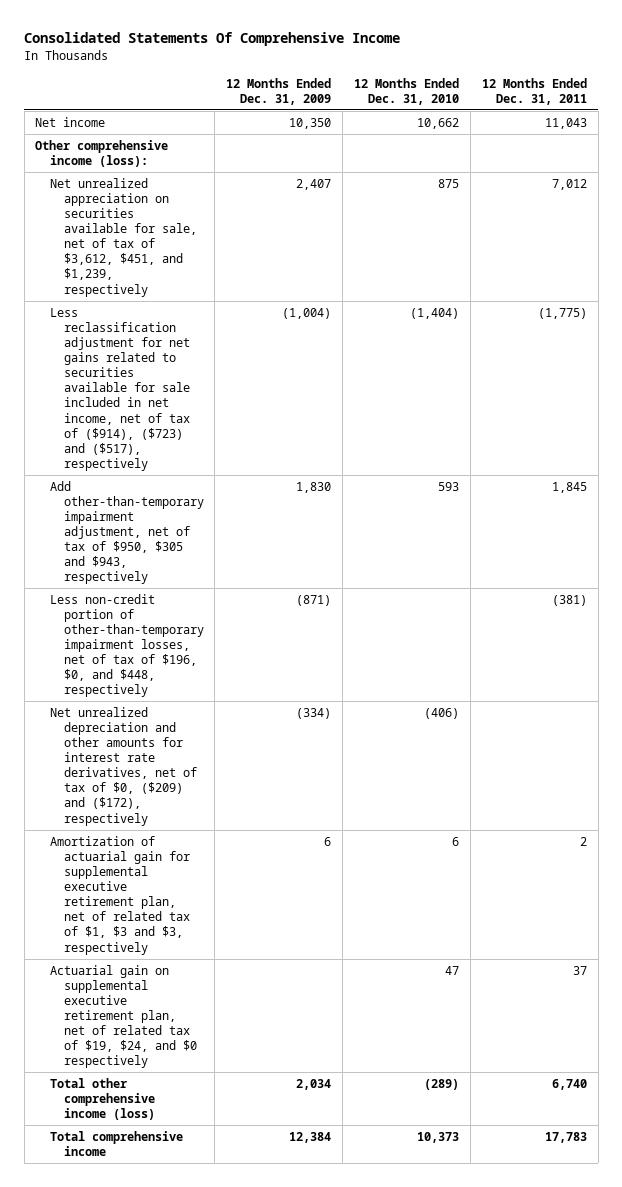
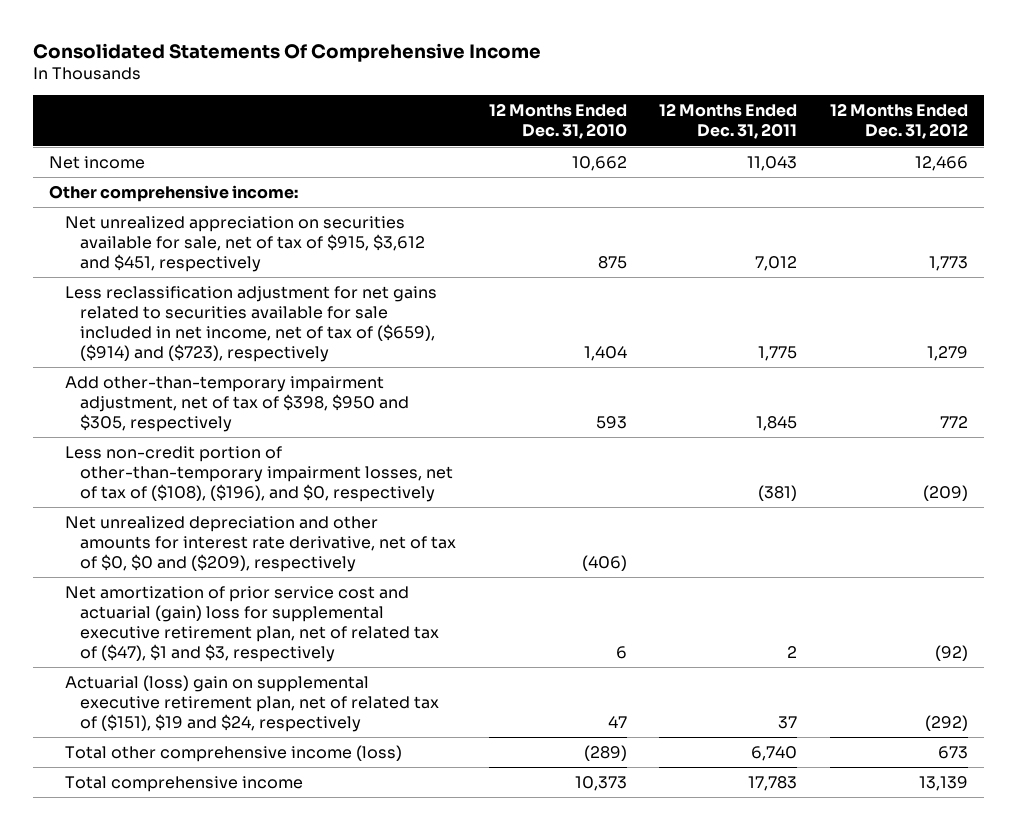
[226,77,332,105] 12 Months Ended Dec. 31, 2009 -> none
none -> [829,103,968,140] 12 Months Ended Dec. 31, 2012
[35,139,169,167] Other comprehensive income (loss): -> [49,185,299,203] Other comprehensive income:
[49,177,197,297] Net unrealized appreciation on securities available for sale, net of tax of $3,612, $451, and $1,239, respectively -> [64,216,426,272] Net unrealized appreciation on securities available for sale, net of tax of $915, $3,612 and $451, respectively
[49,307,190,471] Less reclassification adjustment for net gains related to securities available for sale included in net income, net of tax of ($914), ($723) and ($517), respectively -> [64,286,437,362] Less reclassification adjustment for net gains related to securities available for sale included in net income, net of tax of ($659), ($914) and ($723), respectively
[410,307,460,319] (1,404) -> [583,345,627,361] 1,404
[537,307,587,319] (1,775) -> [758,345,798,361] 1,775
[49,480,204,585] Add other-than-temporary impairment adjustment, net of tax of $950, $305 and $943, respectively -> [64,376,410,432] Add other-than-temporary impairment adjustment, net of tax of $398, $950 and $305, respectively
[49,593,204,698] Less non-credit portion of other-than-temporary impairment losses, net of tax of $196, $0, and $448, respectively -> [64,446,454,502] Less non-credit portion of other-than-temporary impairment losses, net of tax of ($108), ($196), and $0, respectively
[49,706,197,826] Net unrealized depreciation and other amounts for interest rate derivatives, net of tax of $0, ($209) and ($172), respectively -> [64,516,457,572] Net unrealized depreciation and other amounts for interest rate derivative, net of tax of $0, $0 and ($209), respectively
[49,835,190,955] Amortization of actuarial gain for supplemental executive retirement plan, net of related tax of $1, $3 and $3, respectively -> [64,586,440,662] Net amortization of prior service cost and actuarial (gain) loss for supplemental executive retirement plan, net of related tax of ($47), $1 and $3, respectively
[49,964,197,1069] Actuarial gain on supplemental executive retirement plan, net of related tax of $19, $24, and $0 respectively -> [64,675,440,732] Actuarial (loss) gain on supplemental executive retirement plan, net of related tax of ($151), $19 and $24, respectively

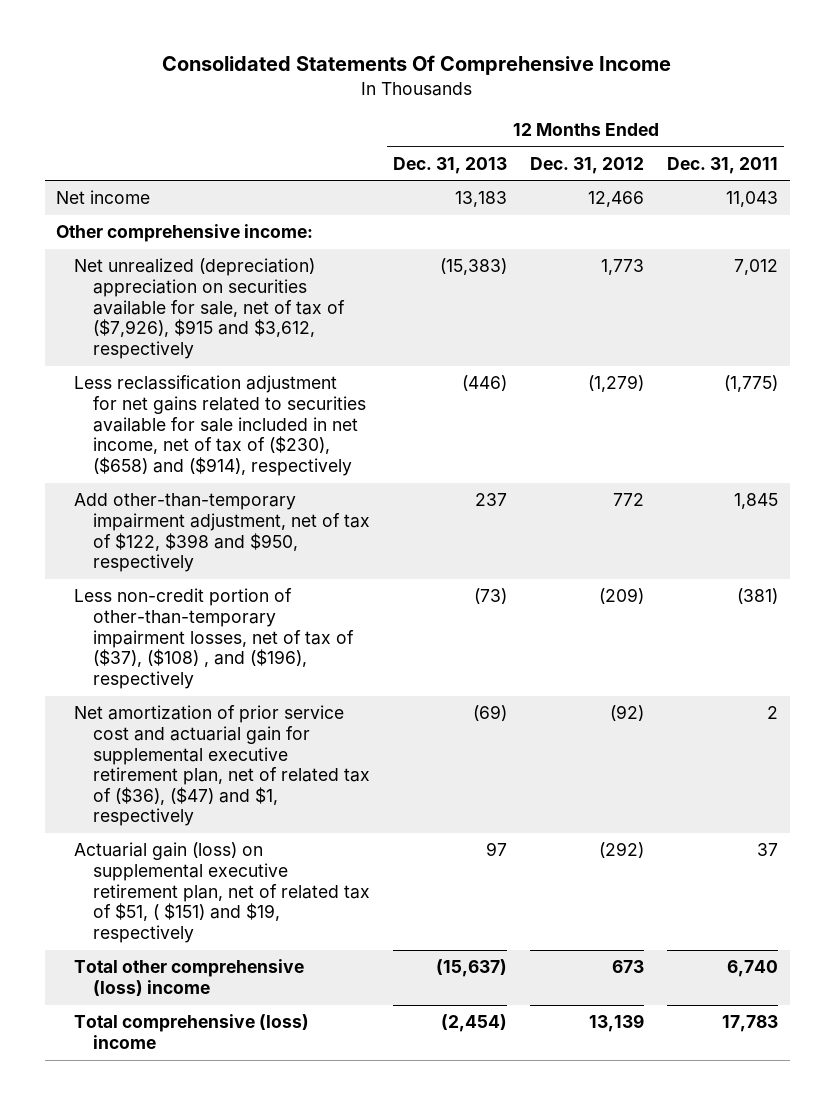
[488,103,627,140] 12 Months Ended Dec. 31, 2010 -> none
none -> [392,156,507,174] Dec. 31, 2013
[64,516,457,572] Net unrealized depreciation and other amounts for interest rate derivative, net of tax of $0, $0 and ($209), respectively -> none
[64,216,426,272] Net unrealized appreciation on securities available for sale, net of tax of $915, $3,612 and $451, respectively -> [74,258,345,359] Net unrealized (depreciation) appreciation on securities available for sale, net of tax of ($7,926), $915 and $3,612, respectively
[64,286,437,362] Less reclassification adjustment for net gains related to securities available for sale included in net income, net of tax of ($659), ($914) and ($723), respectively -> [74,375,366,476] Less reclassification adjustment for net gains related to securities available for sale included in net income, net of tax of ($230), ($658) and ($914), respectively
[758,345,798,361] 1,775 -> [724,375,779,393] (1,775)
[926,345,968,361] 1,279 -> [588,375,645,393] (1,279)
[64,376,410,432] Add other-than-temporary impairment adjustment, net of tax of $398, $950 and $305, respectively -> [74,493,370,573] Add other-than-temporary impairment adjustment, net of tax of $122, $398 and $950, respectively
[64,446,454,502] Less non-credit portion of other-than-temporary impairment losses, net of tax of ($108), ($196), and $0, respectively -> [74,588,354,689] Less non-credit portion of other-than-temporary impairment losses, net of tax of ($37), ($108) , and ($196), respectively
[64,586,440,662] Net amortization of prior service cost and actuarial (gain) loss for supplemental executive retirement plan, net of related tax of ($47), $1 and $3, respectively -> [74,705,370,827] Net amortization of prior service cost and actuarial gain for supplemental executive retirement plan, net of related tax of ($36), ($47) and $1, respectively
[64,675,440,732] Actuarial (loss) gain on supplemental executive retirement plan, net of related tax of ($151), $19 and $24, respectively -> [74,842,370,943] Actuarial gain (loss) on supplemental executive retirement plan, net of related tax of $51, ( $151) and $19, respectively
[64,745,402,763] Total other comprehensive income (loss) -> [74,959,305,996] Total other comprehensive (loss) income
[64,776,303,793] Total comprehensive income -> [74,1014,310,1049] Total comprehensive (loss) income

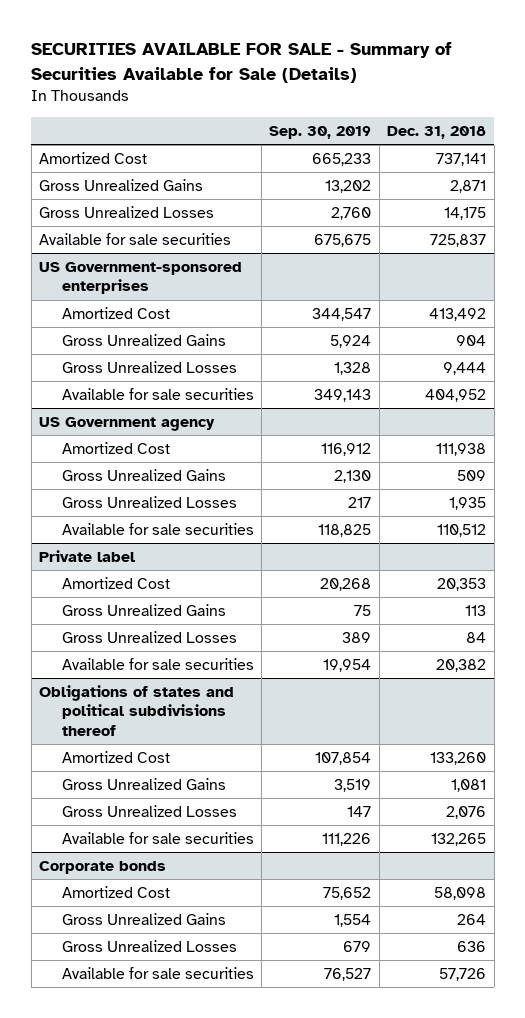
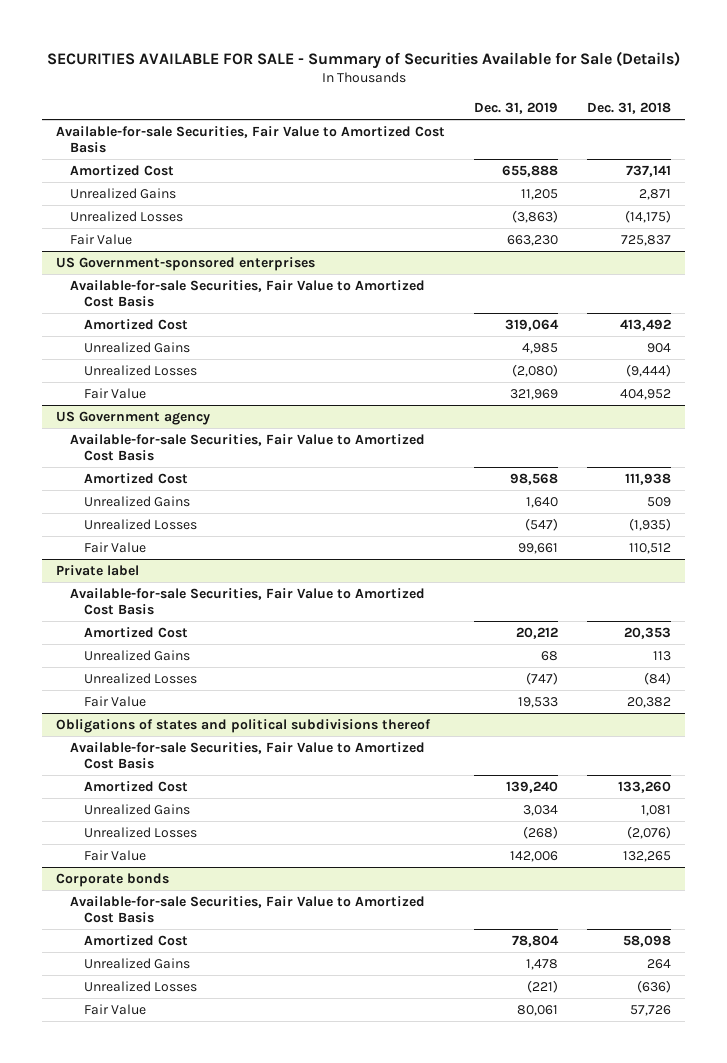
[269,125,372,139] Sep. 30, 2019 -> none
none -> [474,102,559,115] Dec. 31, 2019
none -> [56,125,446,154] Available-for-sale Securities, Fair Value to Amortized Cost Basis
[39,179,204,192] Gross Unrealized Gains -> [70,187,177,199] Unrealized Gains
[39,206,215,219] Gross Unrealized Losses -> [70,210,184,222] Unrealized Losses
[444,207,487,221] 14,175 -> [624,209,671,223] (14,175)
[39,233,232,246] Available for sale securities -> [70,233,133,245] Fair Value
none -> [70,279,426,308] Available-for-sale Securities, Fair Value to Amortized Cost Basis
[61,334,226,347] Gross Unrealized Gains -> [83,341,190,353] Unrealized Gains
[61,361,237,374] Gross Unrealized Losses -> [83,364,197,376] Unrealized Losses
[443,362,487,376] 9,444 -> [625,363,671,377] (9,444)
[61,388,254,401] Available for sale securities -> [83,387,146,399] Fair Value
none -> [70,433,426,462] Available-for-sale Securities, Fair Value to Amortized Cost Basis
[61,469,226,482] Gross Unrealized Gains -> [83,495,190,507] Unrealized Gains
[61,496,237,509] Gross Unrealized Losses -> [83,518,197,530] Unrealized Losses
[449,497,487,511] 1,935 -> [628,517,671,531] (1,935)
[61,523,254,536] Available for sale securities -> [83,541,146,553] Fair Value
none -> [70,587,426,616] Available-for-sale Securities, Fair Value to Amortized Cost Basis
[61,604,226,617] Gross Unrealized Gains -> [83,649,190,661] Unrealized Gains
[61,631,237,644] Gross Unrealized Losses -> [83,672,197,684] Unrealized Losses
[466,632,487,644] 84 -> [643,671,671,685] (84)
[61,658,254,671] Available for sale securities -> [83,695,146,707] Fair Value
none -> [70,741,426,770] Available-for-sale Securities, Fair Value to Amortized Cost Basis
[61,778,226,791] Gross Unrealized Gains -> [83,803,190,815] Unrealized Gains
[61,805,237,818] Gross Unrealized Losses -> [83,826,197,838] Unrealized Losses
[446,806,487,820] 2,076 -> [626,825,671,839] (2,076)
[61,832,254,845] Available for sale securities -> [83,849,146,861] Fair Value
none -> [70,895,426,924] Available-for-sale Securities, Fair Value to Amortized Cost Basis
[61,913,226,926] Gross Unrealized Gains -> [83,957,190,969] Unrealized Gains
[61,940,237,953] Gross Unrealized Losses -> [83,980,197,992] Unrealized Losses
[457,941,487,953] 636 -> [636,979,671,993] (636)
[61,967,254,980] Available for sale securities -> [83,1003,146,1015] Fair Value

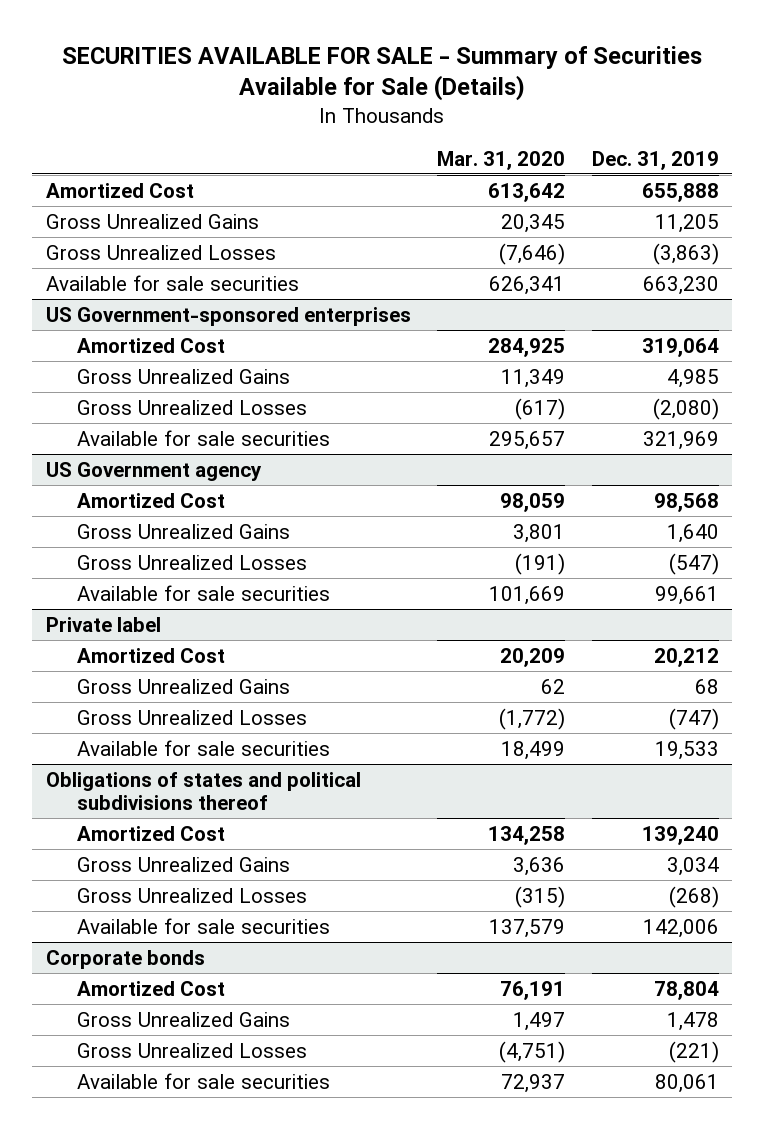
[586,102,671,115] Dec. 31, 2018 -> none
none -> [437,150,566,170] Mar. 31, 2020
[56,125,446,154] Available-for-sale Securities, Fair Value to Amortized Cost Basis -> none
[70,187,177,199] Unrealized Gains -> [45,213,259,229] Gross Unrealized Gains
[70,210,184,222] Unrealized Losses -> [45,244,276,260] Gross Unrealized Losses
[70,233,133,245] Fair Value -> [45,274,299,291] Available for sale securities
[70,279,426,308] Available-for-sale Securities, Fair Value to Amortized Cost Basis -> none
[83,341,190,353] Unrealized Gains -> [77,368,291,384] Gross Unrealized Gains
[83,364,197,376] Unrealized Losses -> [77,399,308,415] Gross Unrealized Losses
[83,387,146,399] Fair Value -> [77,429,331,446] Available for sale securities
[70,433,426,462] Available-for-sale Securities, Fair Value to Amortized Cost Basis -> none
[83,495,190,507] Unrealized Gains -> [77,523,291,539] Gross Unrealized Gains
[83,518,197,530] Unrealized Losses -> [77,554,308,570] Gross Unrealized Losses
[83,541,146,553] Fair Value -> [77,584,331,601] Available for sale securities
[70,587,426,616] Available-for-sale Securities, Fair Value to Amortized Cost Basis -> none
[83,649,190,661] Unrealized Gains -> [77,678,291,694] Gross Unrealized Gains
[83,672,197,684] Unrealized Losses -> [77,709,308,725] Gross Unrealized Losses
[83,695,146,707] Fair Value -> [77,739,331,756] Available for sale securities
[70,741,426,770] Available-for-sale Securities, Fair Value to Amortized Cost Basis -> none
[83,803,190,815] Unrealized Gains -> [77,856,291,872] Gross Unrealized Gains
[83,826,197,838] Unrealized Losses -> [77,887,308,903] Gross Unrealized Losses
[83,849,146,861] Fair Value -> [77,917,331,934] Available for sale securities
[70,895,426,924] Available-for-sale Securities, Fair Value to Amortized Cost Basis -> none
[83,957,190,969] Unrealized Gains -> [77,1011,291,1027] Gross Unrealized Gains
[83,980,197,992] Unrealized Losses -> [77,1042,308,1058] Gross Unrealized Losses
[83,1003,146,1015] Fair Value -> [77,1072,331,1089] Available for sale securities

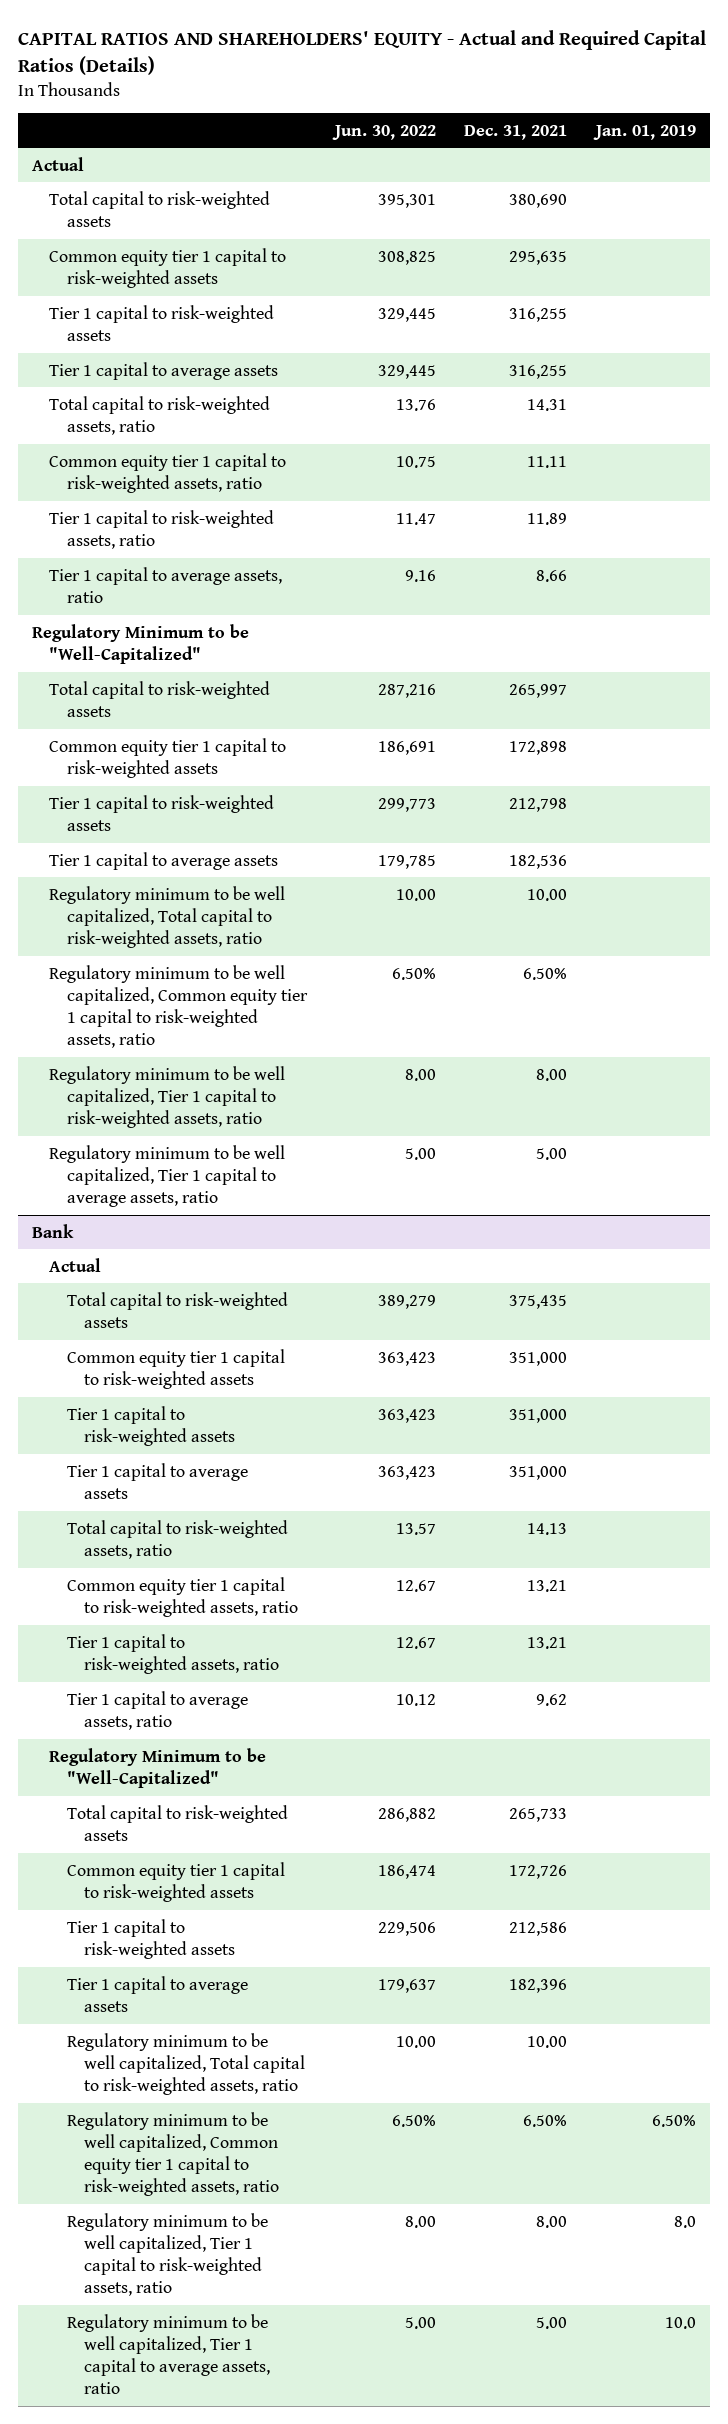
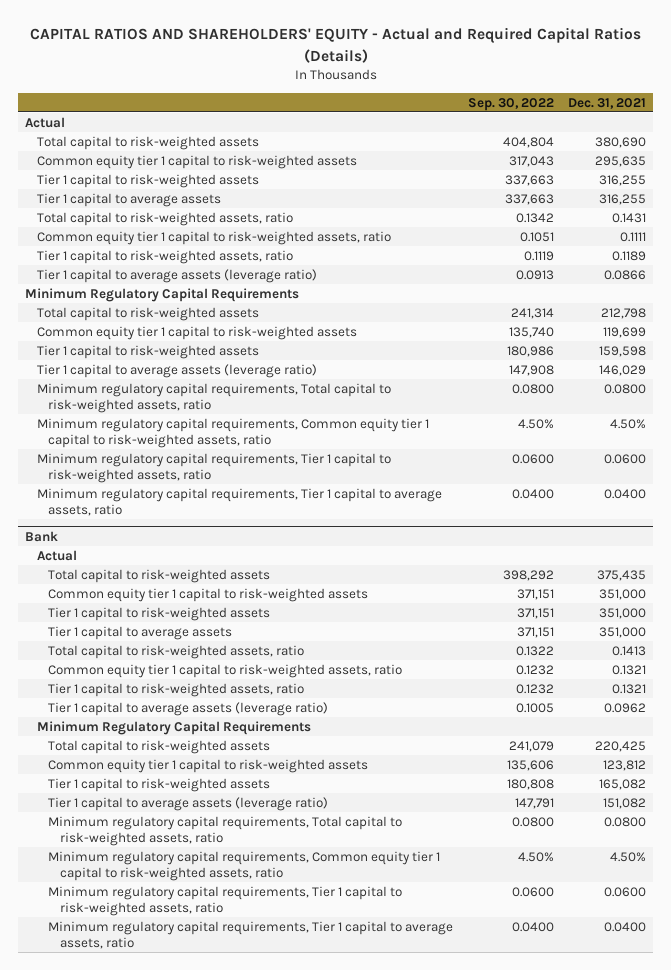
[332,124,437,140] Jun. 30, 2022 -> none
[592,124,696,140] Jan. 01, 2019 -> none
none -> [467,97,554,111] Sep. 30, 2022
[527,398,568,411] 14.31 -> [611,212,646,223] 0.1431
[527,455,568,468] 11.11 -> [619,231,646,242] 0.1111
[527,512,568,525] 11.89 -> [611,250,646,261] 0.1189
[49,566,283,603] Tier 1 capital to average assets, ratio -> [36,268,317,283] Tier 1 capital to average assets (leverage ratio)
[536,569,568,582] 8.66 -> [603,269,646,280] 0.0866
[31,623,249,664] Regulatory Minimum to be "Well-Capitalized" -> [25,287,300,302] Minimum Regulatory Capital Requirements
[509,683,568,698] 265,997 -> [600,307,646,319] 212,798
[509,740,568,755] 172,898 -> [602,326,646,338] 119,699
[509,797,568,812] 212,798 -> [598,345,646,357] 159,598
[49,851,279,870] Tier 1 capital to average assets -> [36,363,317,378] Tier 1 capital to average assets (leverage ratio)
[509,854,568,869] 182,536 -> [598,364,646,376] 146,029
[49,885,286,949] Regulatory minimum to be well capitalized, Total capital to risk-weighted assets, ratio -> [36,382,391,413] Minimum regulatory capital requirements, Total capital to risk-weighted assets, ratio
[527,888,568,901] 10.00 -> [603,383,646,394] 0.0800
[49,964,308,1049] Regulatory minimum to be well capitalized, Common equity tier 1 capital to risk-weighted assets, ratio -> [36,417,429,448] Minimum regulatory capital requirements, Common equity tier 1 capital to risk-weighted assets, ratio
[523,967,568,980] 6.50% -> [609,418,646,429] 4.50%
[49,1065,286,1129] Regulatory minimum to be well capitalized, Tier 1 capital to risk-weighted assets, ratio -> [36,452,391,483] Minimum regulatory capital requirements, Tier 1 capital to risk-weighted assets, ratio
[536,1068,568,1081] 8.00 -> [603,453,646,464] 0.0600
[49,1144,286,1208] Regulatory minimum to be well capitalized, Tier 1 capital to average assets, ratio -> [36,487,442,516] Minimum regulatory capital requirements, Tier 1 capital to average assets, ratio
[536,1147,568,1160] 5.00 -> [603,488,646,499] 0.0400
[527,1522,568,1535] 14.13 -> [611,645,646,656] 0.1413
[527,1579,568,1592] 13.21 -> [611,664,646,675] 0.1321
[527,1636,568,1649] 13.21 -> [611,683,646,694] 0.1321
[66,1690,248,1730] Tier 1 capital to average assets, ratio -> [48,701,329,716] Tier 1 capital to average assets (leverage ratio)
[536,1693,568,1706] 9.62 -> [603,702,646,713] 0.0962
[49,1747,267,1788] Regulatory Minimum to be "Well-Capitalized" -> [36,720,311,735] Minimum Regulatory Capital Requirements
[509,1807,568,1822] 265,733 -> [594,740,646,752] 220,425
[509,1864,568,1879] 172,726 -> [602,759,646,771] 123,812
[509,1921,568,1936] 212,586 -> [598,778,646,790] 165,082
[66,1975,248,2012] Tier 1 capital to average assets -> [48,796,329,811] Tier 1 capital to average assets (leverage ratio)
[509,1978,568,1993] 182,396 -> [602,797,646,809] 151,082
[66,2032,306,2096] Regulatory minimum to be well capitalized, Total capital to risk-weighted assets, ratio -> [48,815,403,846] Minimum regulatory capital requirements, Total capital to risk-weighted assets, ratio
[527,2035,568,2048] 10.00 -> [603,816,646,827] 0.0800
[66,2111,280,2197] Regulatory minimum to be well capitalized, Common equity tier 1 capital to risk-weighted assets, ratio -> [48,850,441,881] Minimum regulatory capital requirements, Common equity tier 1 capital to risk-weighted assets, ratio
[523,2114,568,2127] 6.50% -> [609,851,646,862] 4.50%
[66,2212,268,2297] Regulatory minimum to be well capitalized, Tier 1 capital to risk-weighted assets, ratio -> [48,885,403,916] Minimum regulatory capital requirements, Tier 1 capital to risk-weighted assets, ratio
[536,2215,568,2228] 8.00 -> [603,886,646,897] 0.0600
[66,2313,271,2395] Regulatory minimum to be well capitalized, Tier 1 capital to average assets, ratio -> [48,920,454,949] Minimum regulatory capital requirements, Tier 1 capital to average assets, ratio
[536,2316,568,2329] 5.00 -> [603,921,646,932] 0.0400

